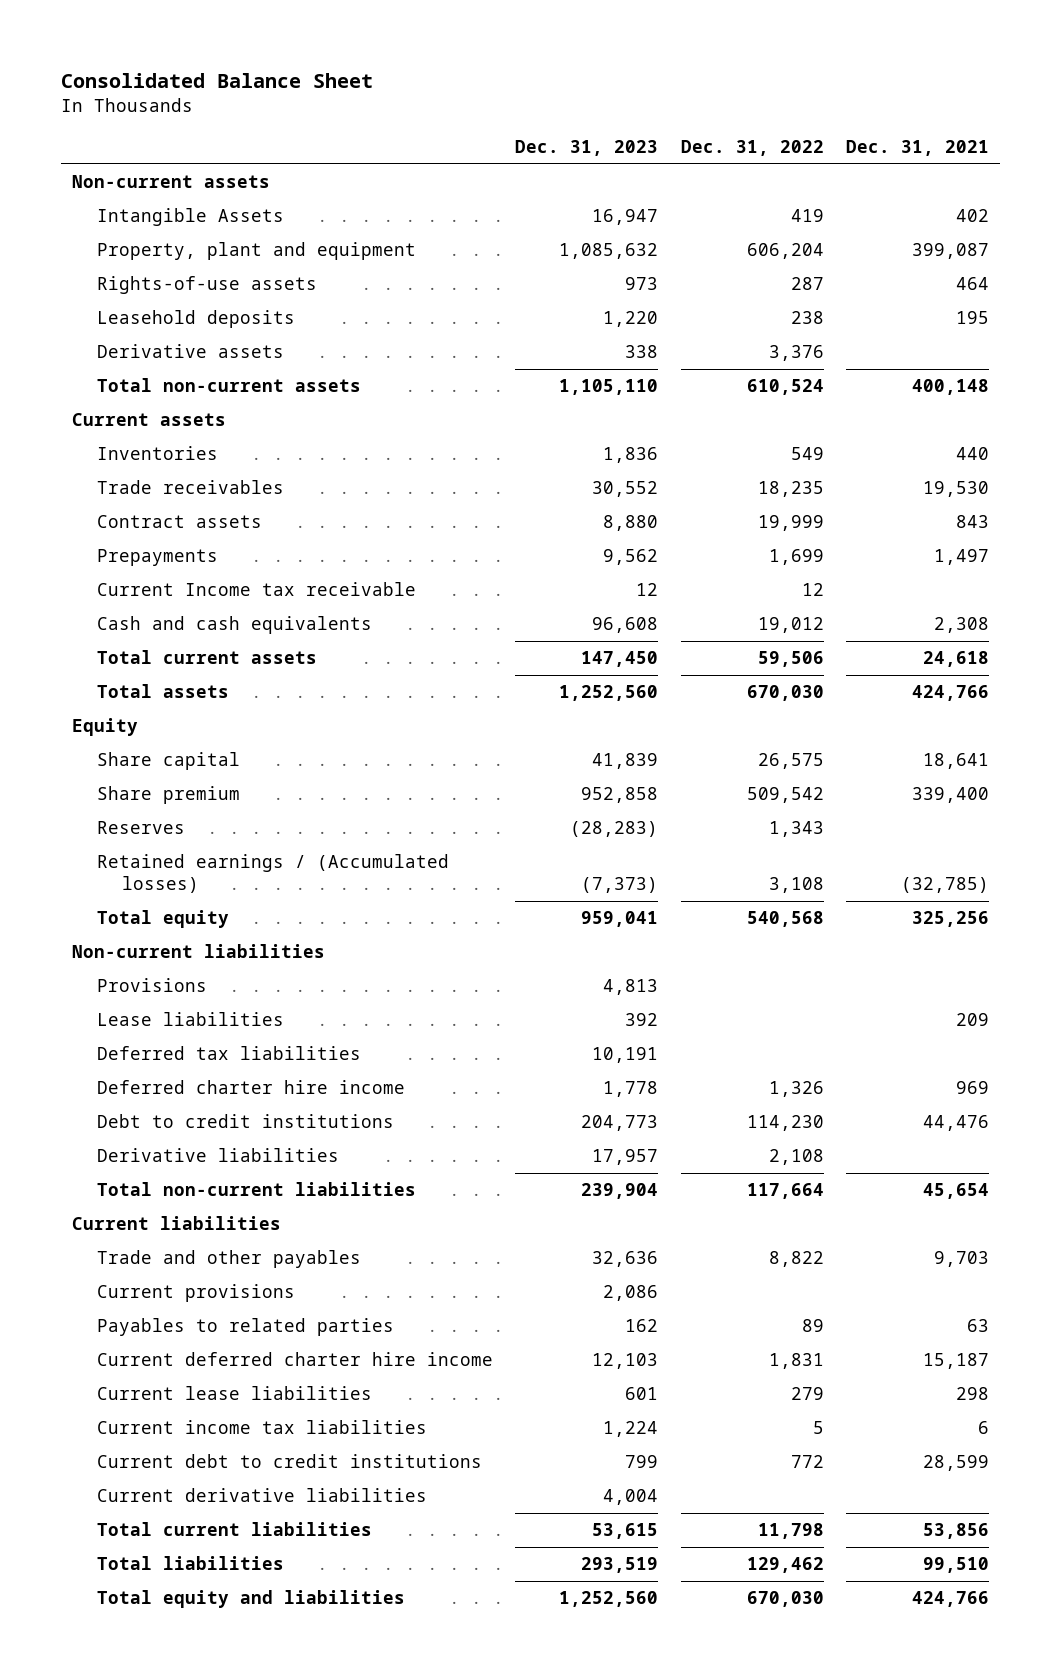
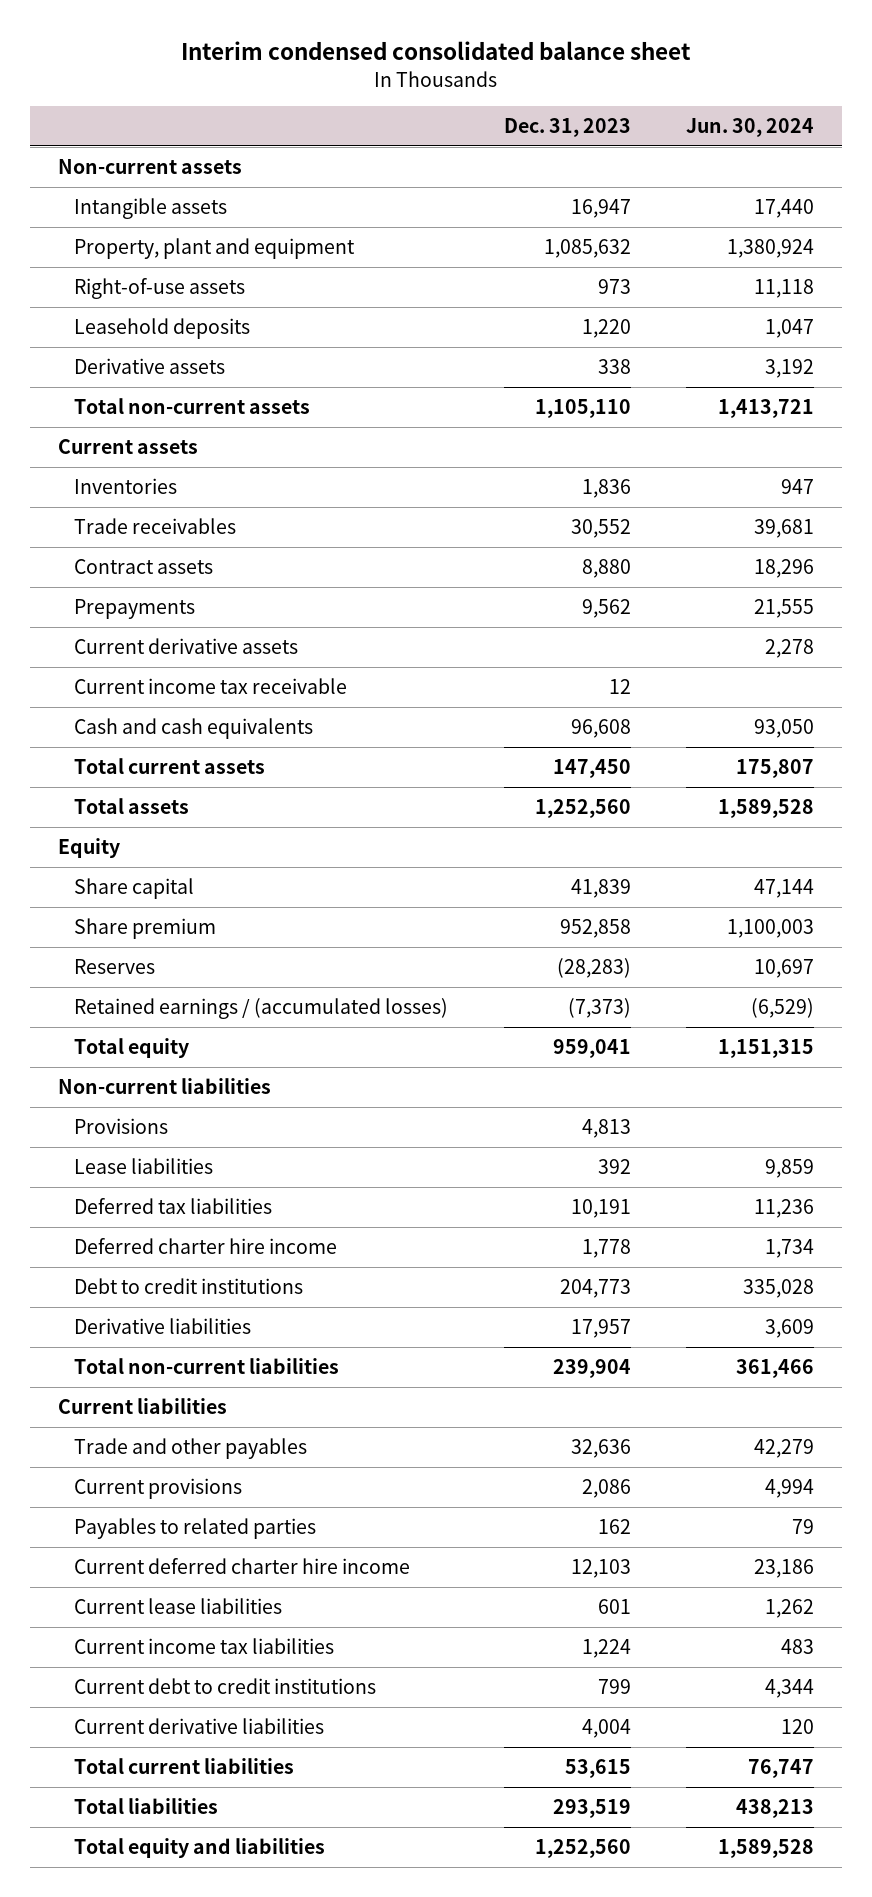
[60,73,373,89] Consolidated Balance Sheet -> [181,41,692,61] Interim condensed consolidated balance sheet
[680,139,824,156] Dec. 31, 2022 -> none
[845,139,989,156] Dec. 31, 2021 -> none
none -> [686,118,815,138] Jun. 30, 2024
[96,208,284,227] Intangible Assets -> [73,197,227,219] Intangible assets
[96,276,317,295] Rights-of-use assets -> [73,277,245,299] Right-of-use assets
none -> [73,637,298,654] Current derivative assets
[96,582,416,597] Current Income tax receivable -> [73,677,347,694] Current income tax receivable
[96,854,449,894] Retained earnings / (Accumulated losses) -> [73,997,448,1019] Retained earnings / (accumulated losses)

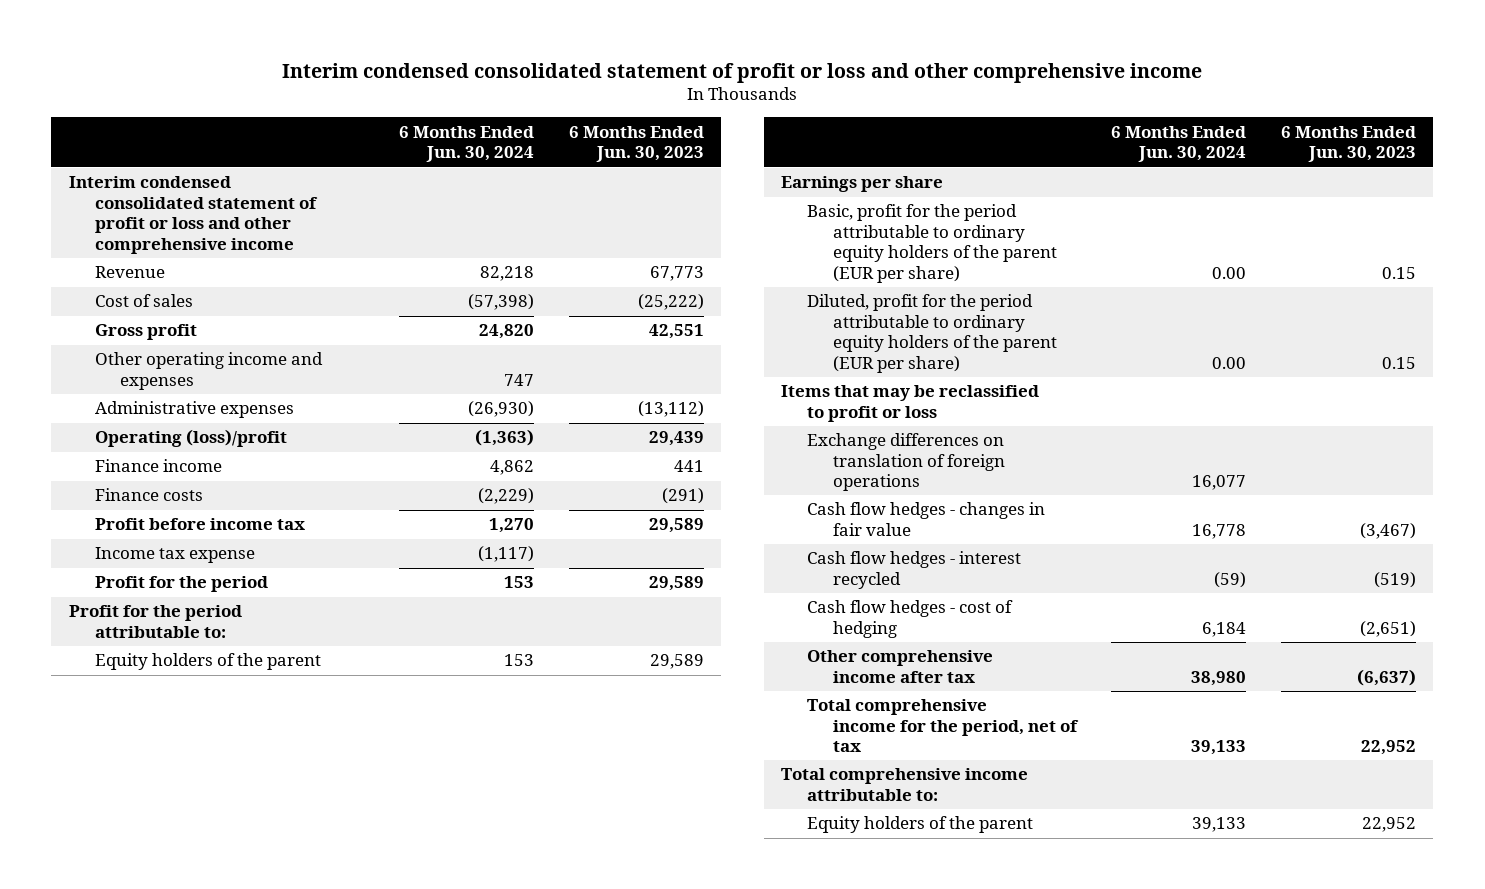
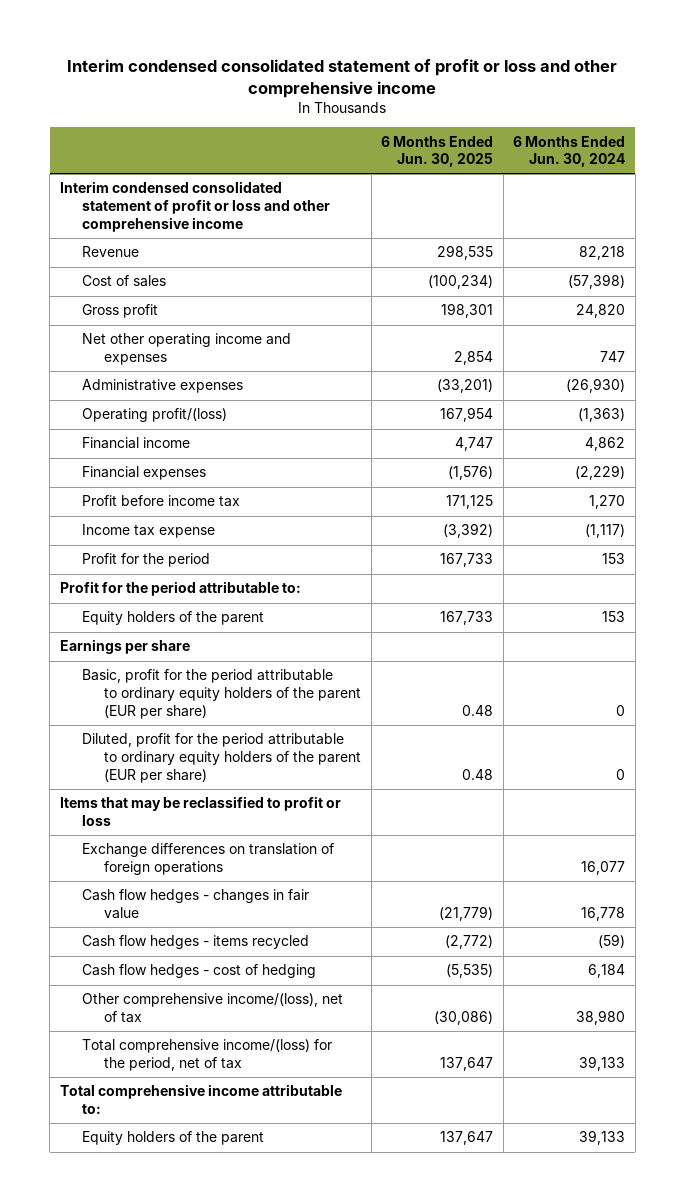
[568,125,704,163] 6 Months Ended Jun. 30, 2023 -> none
none -> [381,135,494,168] 6 Months Ended Jun. 30, 2025
[94,352,323,390] Other operating income and expenses -> [81,333,291,366] Net other operating income and expenses
[94,429,287,448] Operating (loss)/profit -> [81,408,227,423] Operating profit/(loss)
[94,459,222,473] Finance income -> [81,437,190,450] Financial income
[94,488,203,502] Finance costs -> [81,466,206,481] Financial expenses
[1212,266,1247,279] 0.00 -> [616,704,626,716] 0
[1212,356,1247,369] 0.00 -> [616,768,626,780] 0
[806,551,1021,589] Cash flow hedges - interest recycled -> [81,935,309,950] Cash flow hedges - items recycled
[806,650,993,683] Other comprehensive income after tax -> [81,993,343,1024] Other comprehensive income/(loss), net of tax
[806,699,1079,753] Total comprehensive income for the period, net of tax -> [81,1039,332,1072] Total comprehensive income/(loss) for the period, net of tax

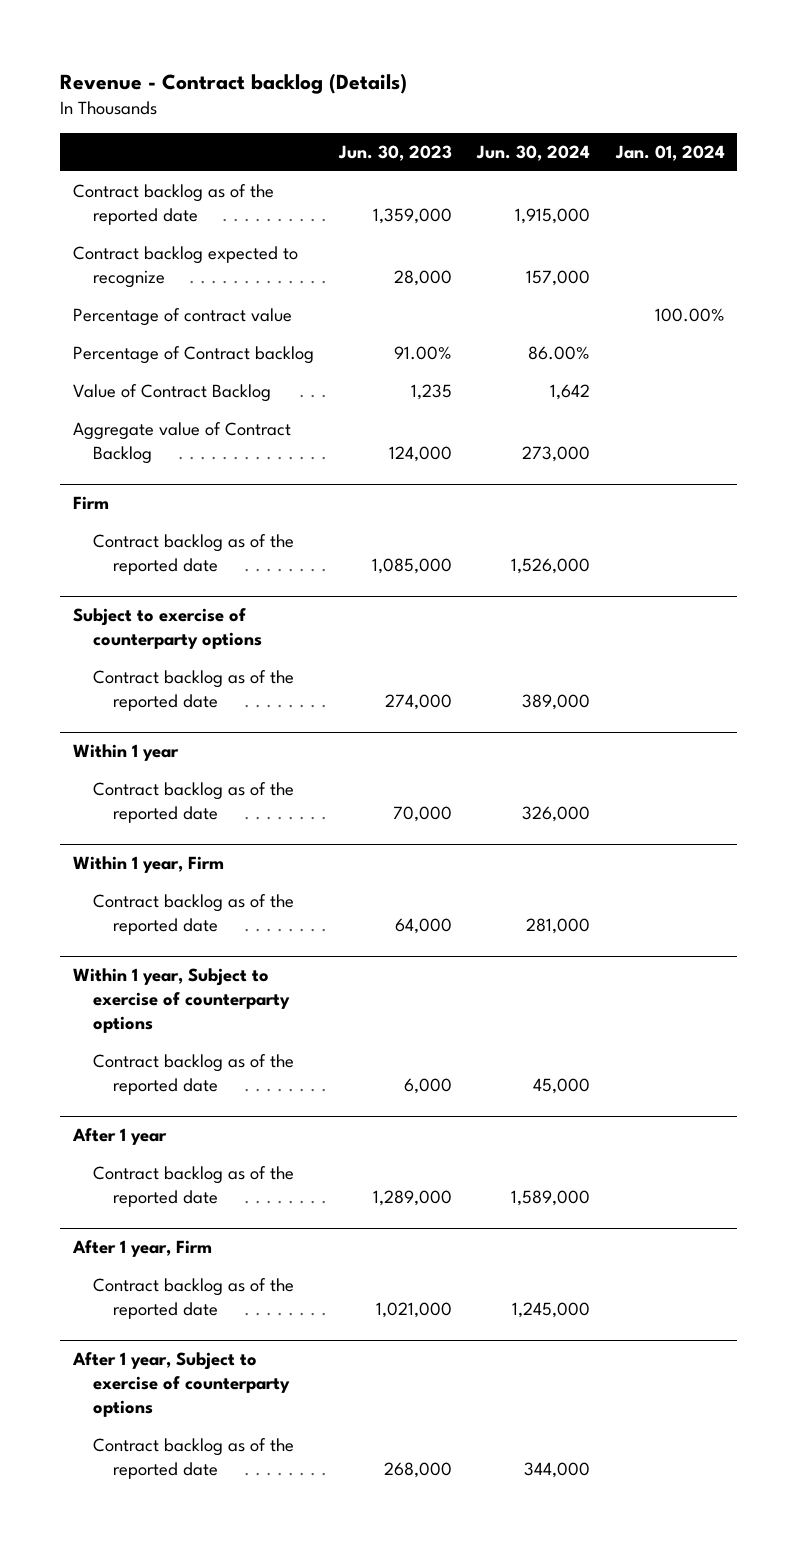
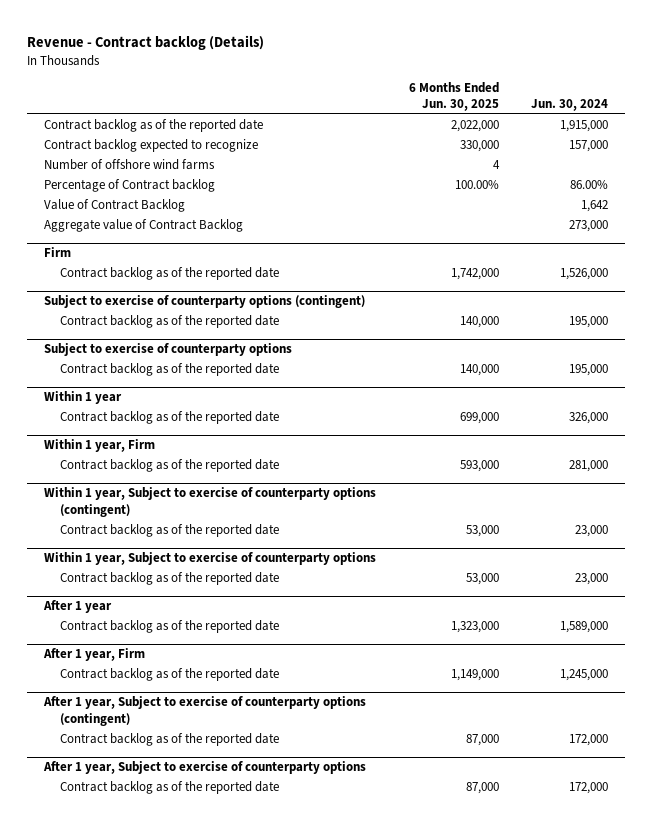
[338,144,453,161] Jun. 30, 2023 -> none
[614,144,725,161] Jan. 01, 2024 -> none
none -> [408,81,499,112] 6 Months Ended Jun. 30, 2025
[73,308,293,327] Percentage of contract value -> none
none -> [43,159,215,171] Number of offshore wind farms
none -> [43,295,365,309] Subject to exercise of counterparty options (contingent)
none -> [59,315,279,329] Contract backlog as of the reported date
[522,694,591,711] 389,000 -> [569,364,609,377] 195,000
none -> [43,487,376,517] Within 1 year, Subject to exercise of counterparty options (contingent)
none -> [59,524,279,538] Contract backlog as of the reported date
[533,1078,591,1095] 45,000 -> [575,573,609,586] 23,000
none -> [42,696,366,726] After 1 year, Subject to exercise of counterparty options (contingent)
none -> [59,733,279,747] Contract backlog as of the reported date
[524,1462,591,1479] 344,000 -> [569,782,609,795] 172,000

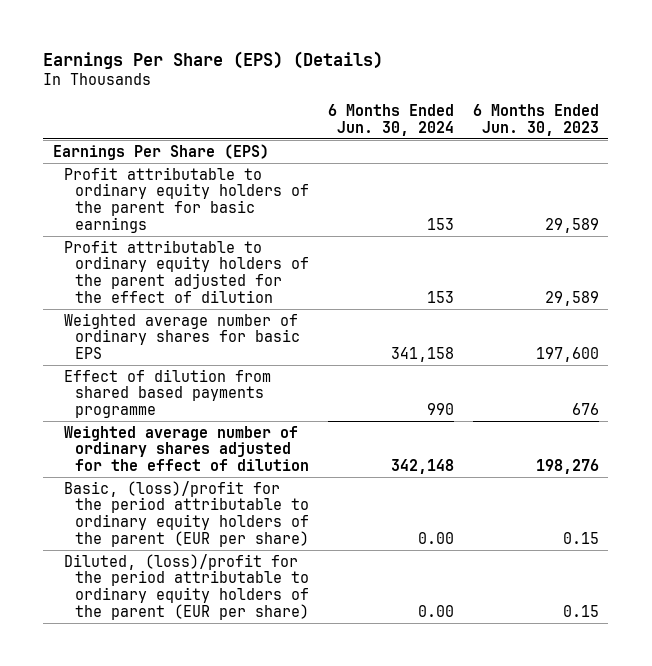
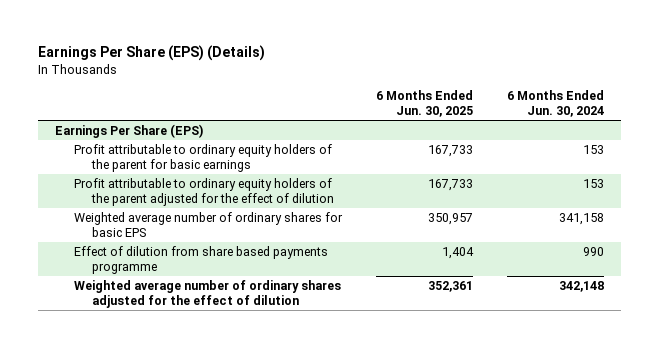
[473,103,600,136] 6 Months Ended Jun. 30, 2023 -> none
none -> [375,90,473,118] 6 Months Ended Jun. 30, 2025
[64,368,272,419] Effect of dilution from shared based payments programme -> [73,245,328,274] Effect of dilution from share based payments programme
[64,480,310,547] Basic, (loss)/profit for the period attributable to ordinary equity holders of the parent (EUR per share) -> none
[64,553,310,620] Diluted, (loss)/profit for the period attributable to ordinary equity holders of the parent (EUR per share) -> none

